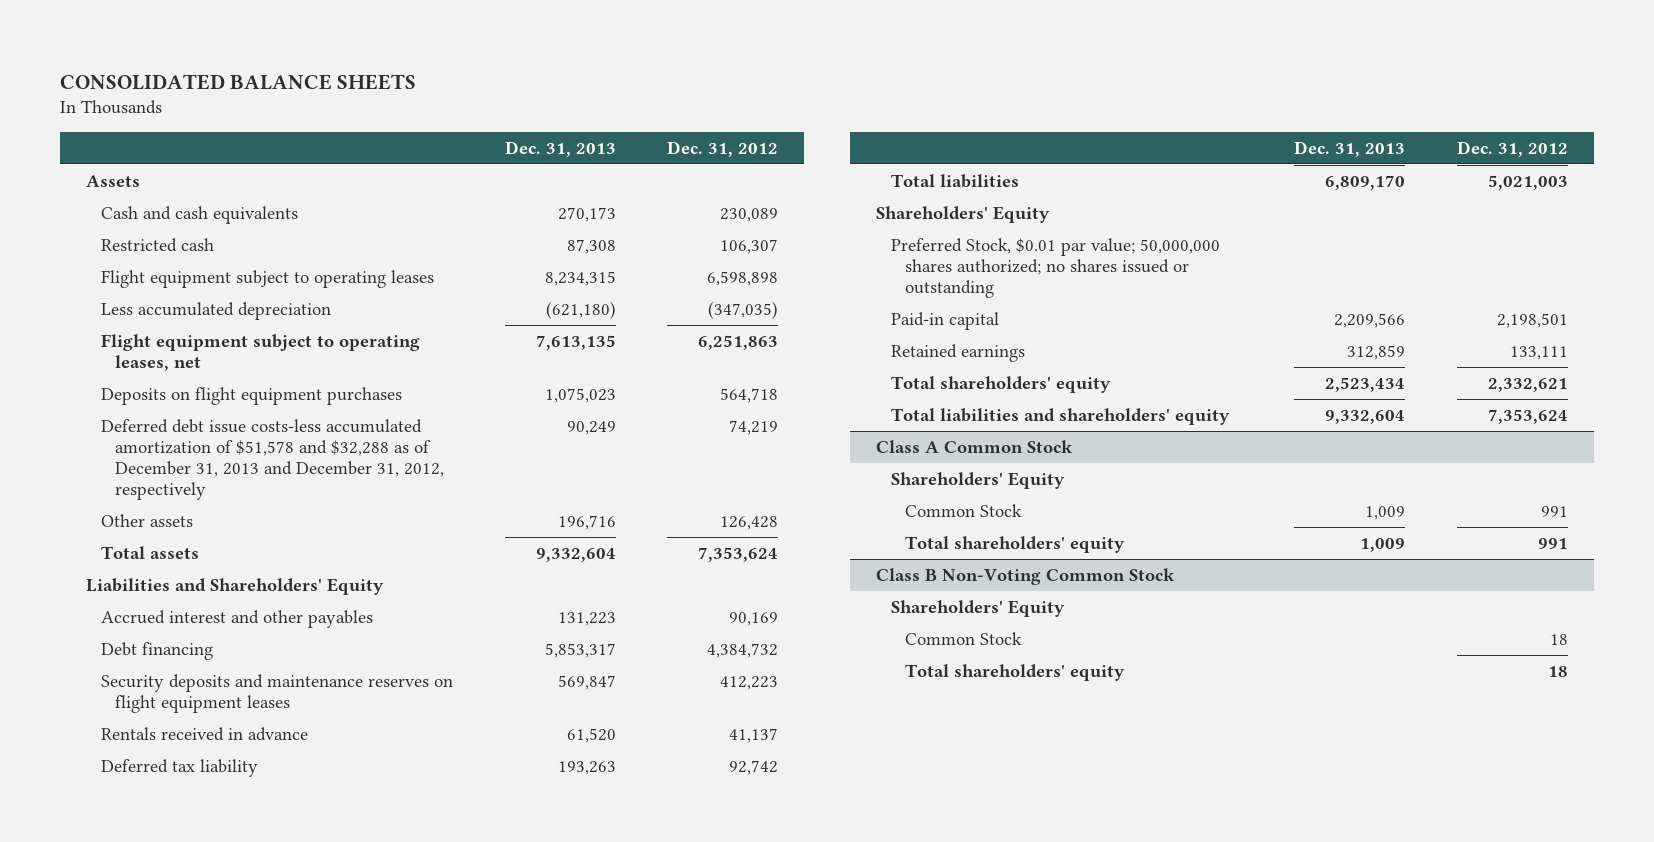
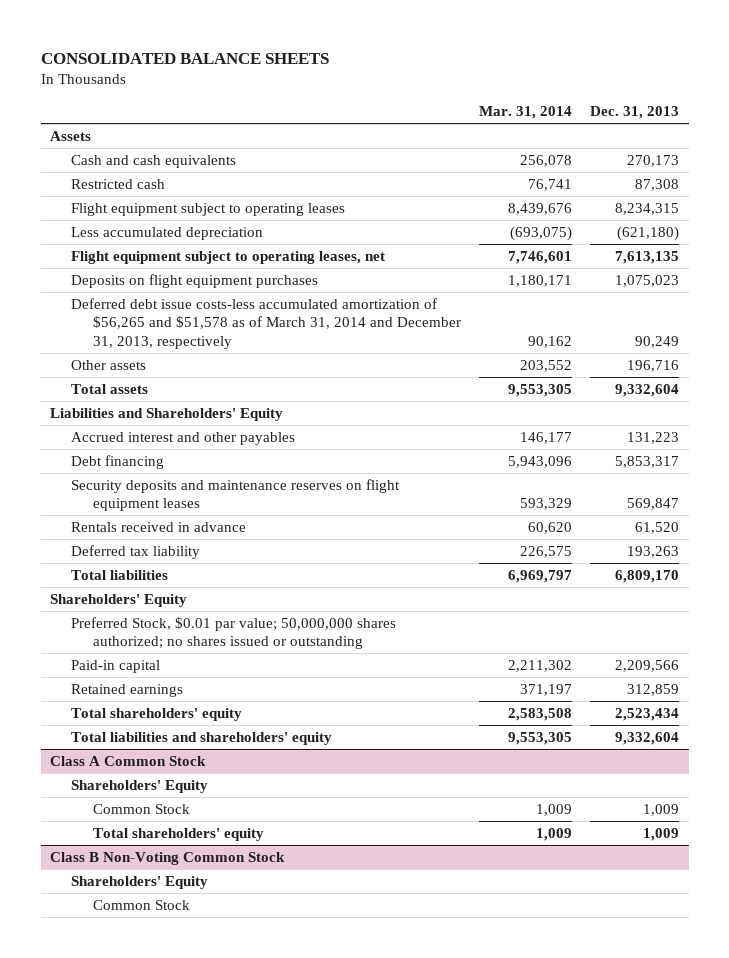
[667,140,779,157] Dec. 31, 2012 -> none
none -> [479,106,573,120] Mar. 31, 2014
[100,418,445,501] Deferred debt issue costs-less accumulated amortization of $51,578 and $32,288 as of December 31, 2013 and December 31, 2012, respectively -> [71,297,461,349] Deferred debt issue costs-less accumulated amortization of $56,265 and $51,578 as of March 31, 2014 and December 31, 2013, respectively
[905,663,1126,681] Total shareholders' equity -> none

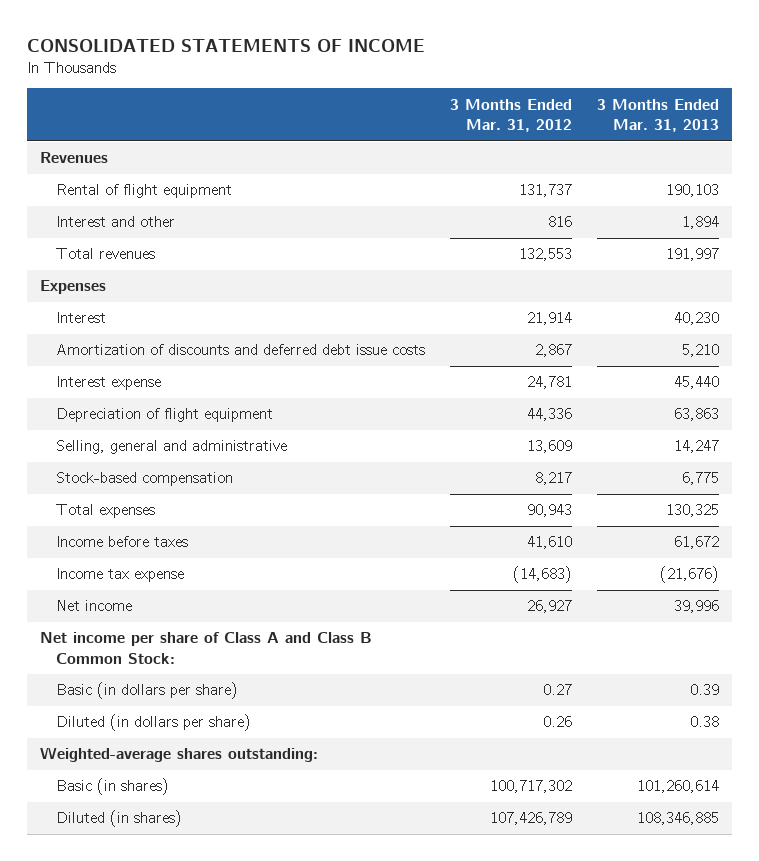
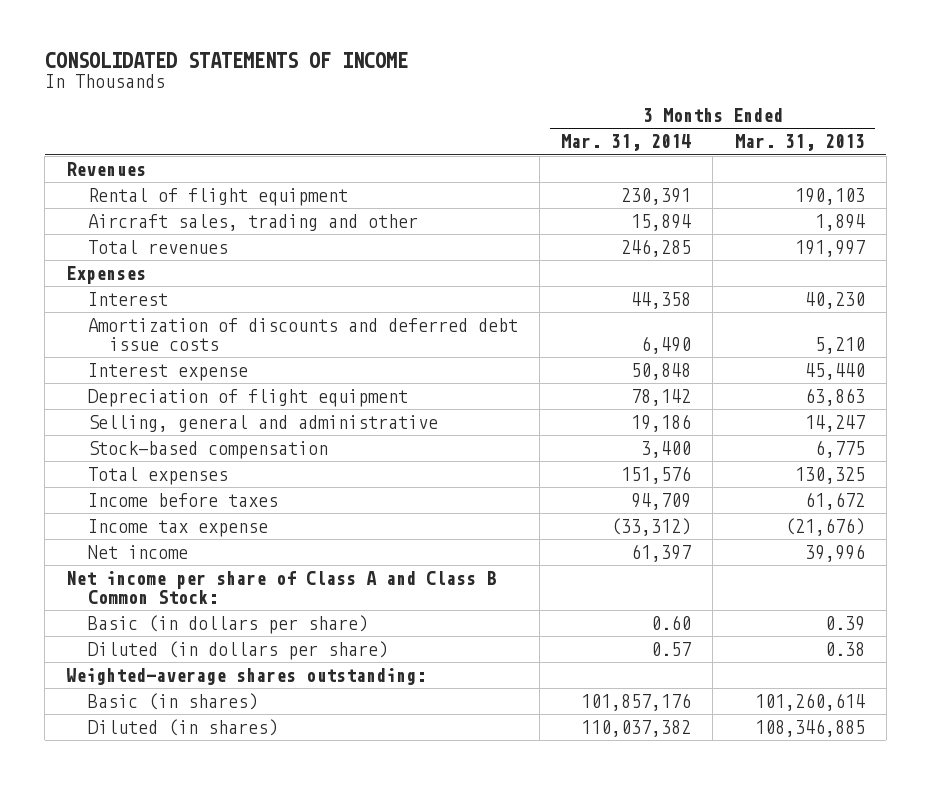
[449,98,572,132] 3 Months Ended Mar. 31, 2012 -> none
none -> [561,134,692,152] Mar. 31, 2014
[55,216,175,228] Interest and other -> [87,213,418,231] Aircraft sales, trading and other

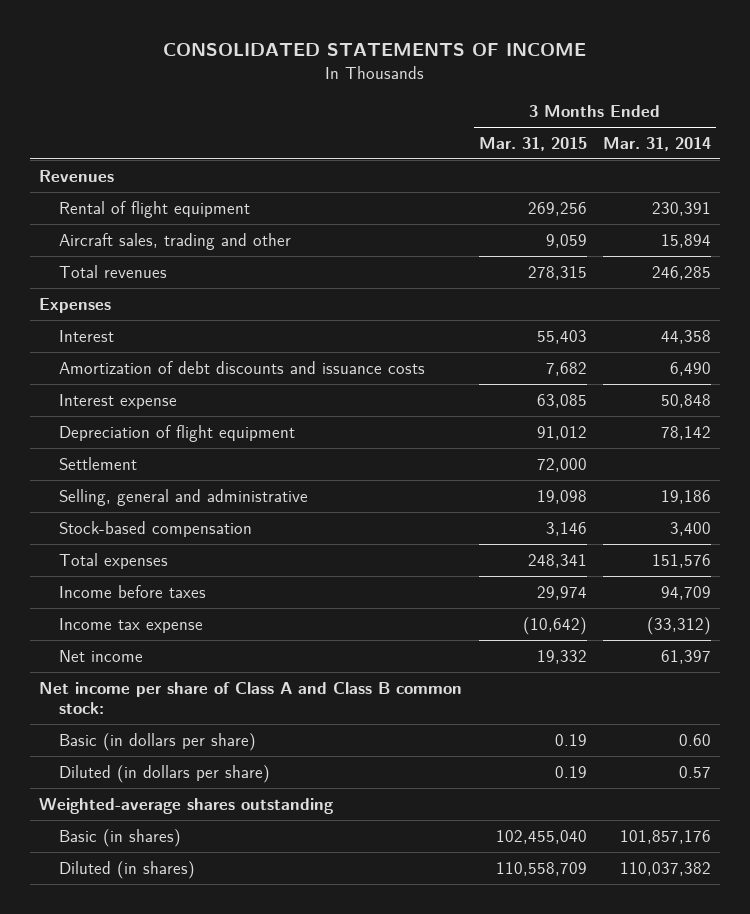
[734,134,865,152] Mar. 31, 2013 -> none
none -> [478,136,587,151] Mar. 31, 2015
[87,317,518,351] Amortization of discounts and deferred debt issue costs -> [59,360,426,374] Amortization of debt discounts and issuance costs
none -> [59,456,138,470] Settlement
[66,570,497,604] Net income per share of Class A and Class B Common Stock: -> [38,681,462,715] Net income per share of Class A and Class B common stock:
[66,667,427,685] Weighted-average shares outstanding: -> [38,797,334,814] Weighted-average shares outstanding

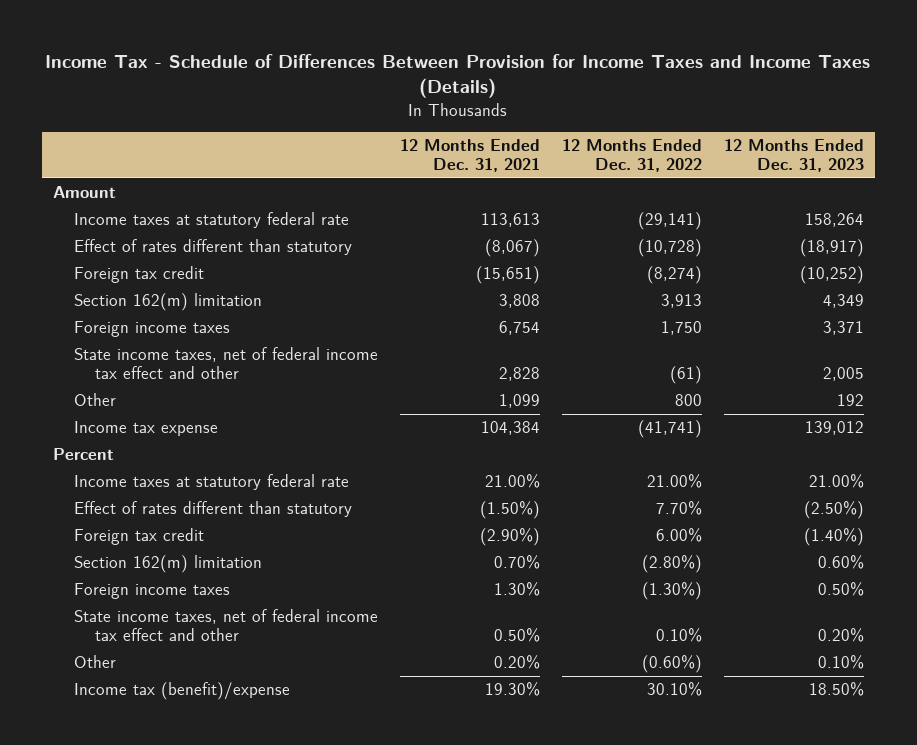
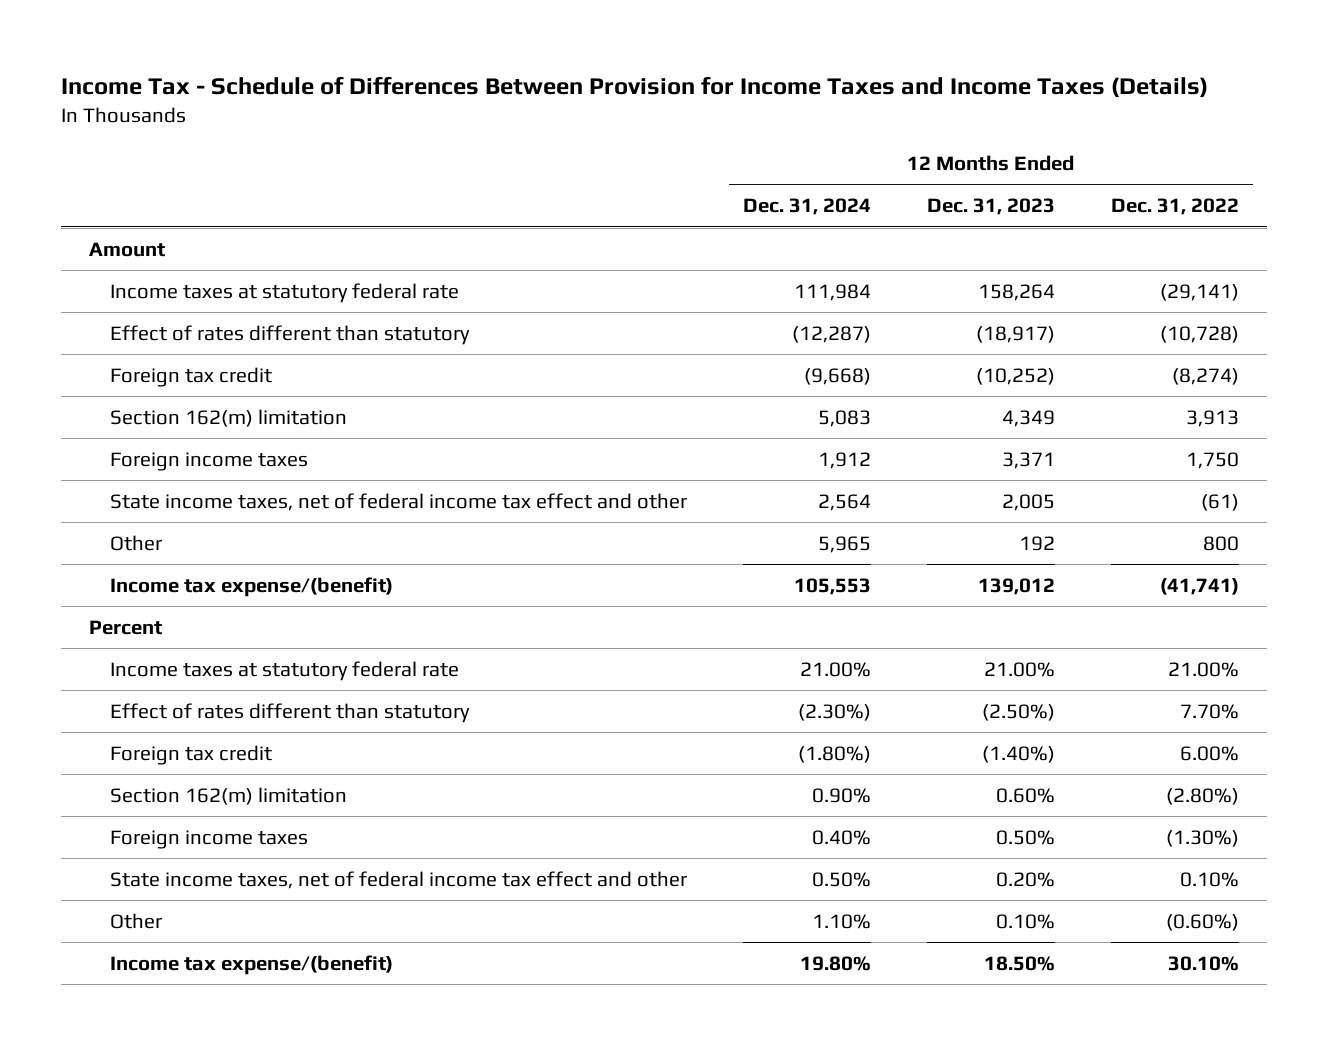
[399,139,540,173] 12 Months Ended Dec. 31, 2021 -> none
none -> [743,198,872,216] Dec. 31, 2024
[73,421,218,437] Income tax expense -> [110,576,394,597] Income tax expense/(benefit)
[73,682,290,701] Income tax (benefit)/expense -> [110,954,394,975] Income tax expense/(benefit)

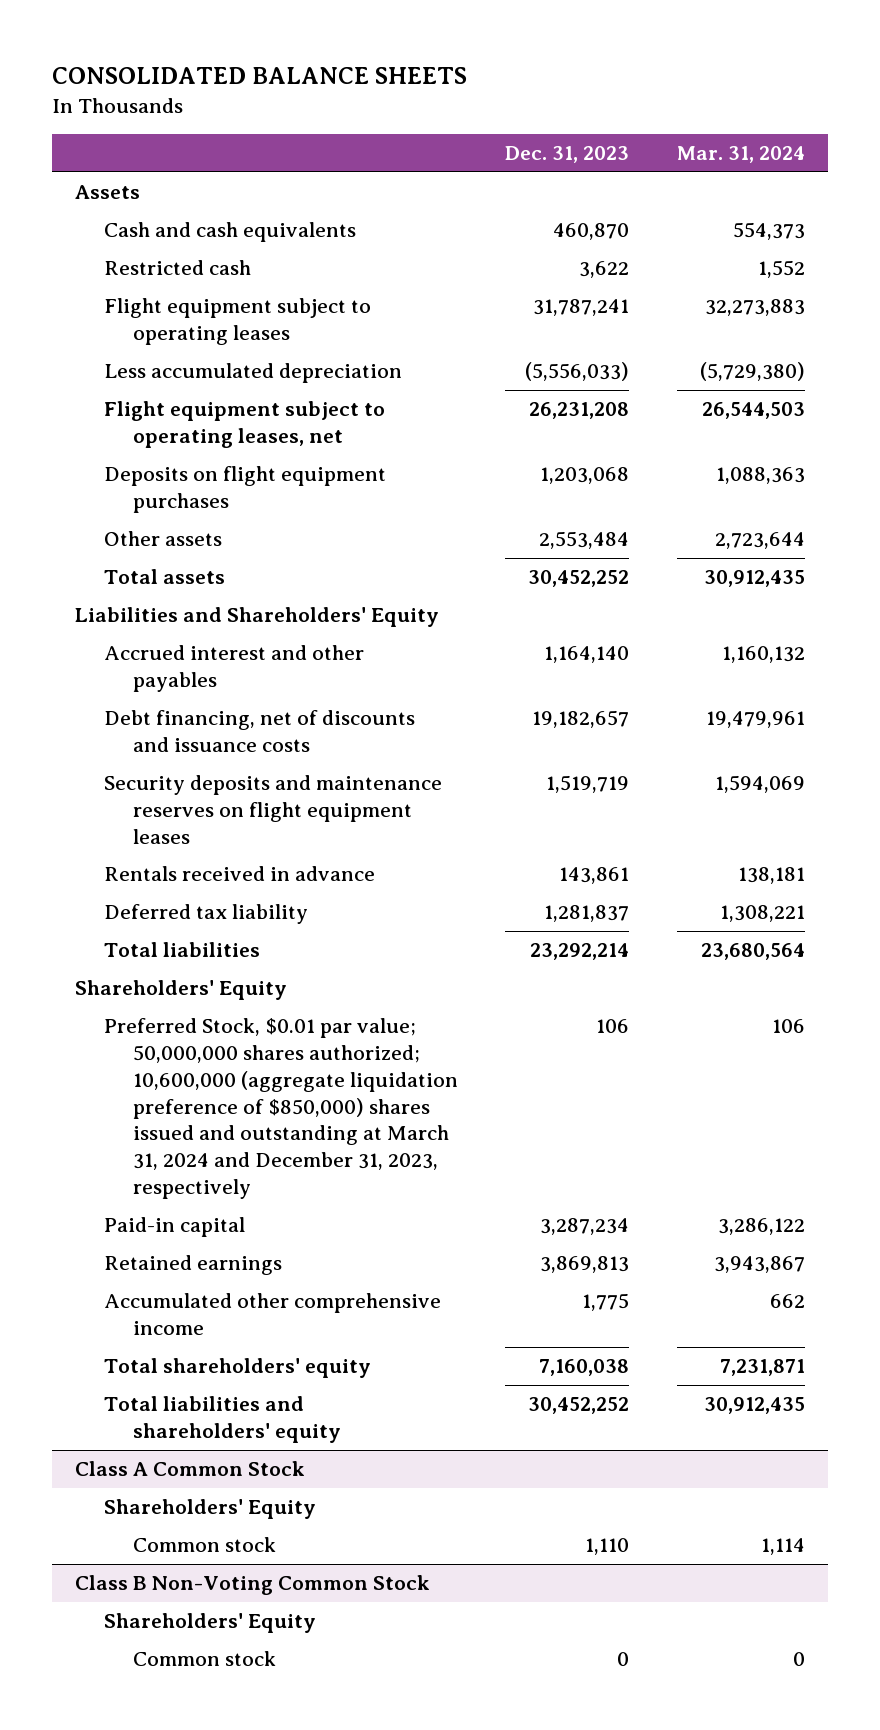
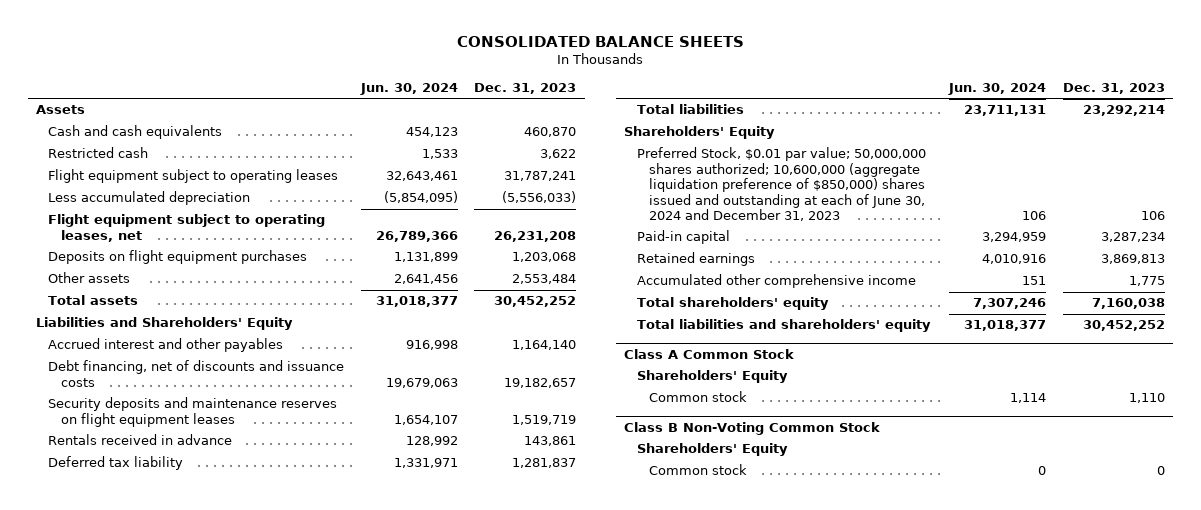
[676,145,805,163] Mar. 31, 2024 -> none
none -> [359,82,458,95] Jun. 30, 2024
[104,1018,459,1199] Preferred Stock, $0.01 par value; 50,000,000 shares authorized; 10,600,000 (aggregate liquidation preference of $850,000) shares issued and outstanding at March 31, 2024 and December 31, 2023, respectively -> [636,147,926,222] Preferred Stock, $0.01 par value; 50,000,000 shares authorized; 10,600,000 (aggregate liquidation preference of $850,000) shares issued and outstanding at each of June 30, 2024 and December 31, 2023

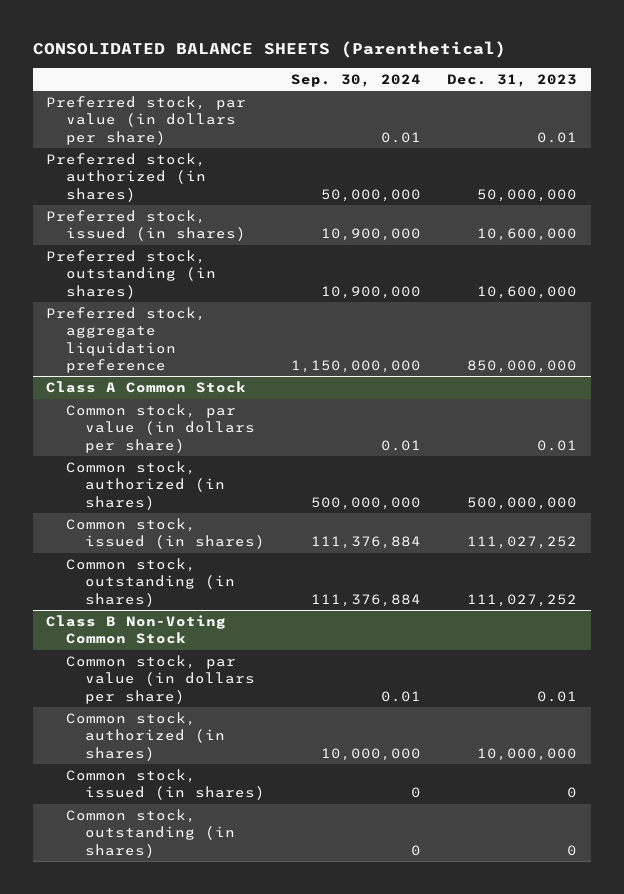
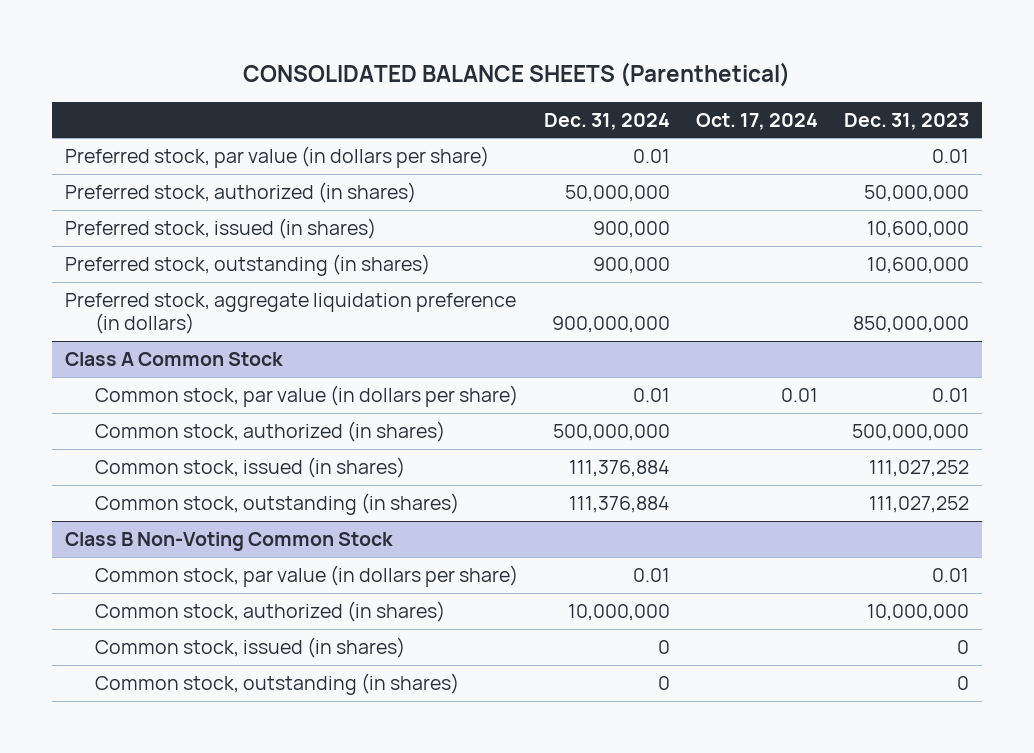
[291,73,422,87] Sep. 30, 2024 -> none
none -> [544,112,671,130] Dec. 31, 2024
none -> [695,112,818,130] Oct. 17, 2024
[46,307,207,373] Preferred stock, aggregate liquidation preference -> [64,292,516,335] Preferred stock, aggregate liquidation preference (in dollars)

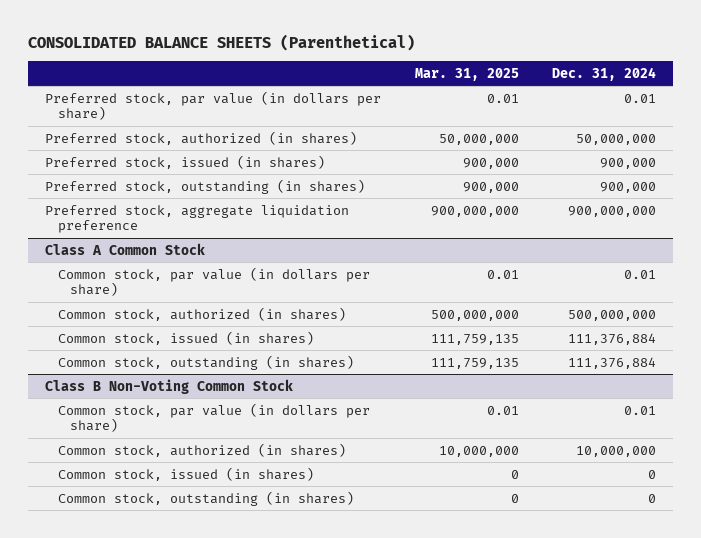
[695,112,818,130] Oct. 17, 2024 -> none
[843,112,969,130] Dec. 31, 2023 -> none
none -> [414,67,519,81] Mar. 31, 2025
[64,292,516,335] Preferred stock, aggregate liquidation preference (in dollars) -> [44,204,349,233] Preferred stock, aggregate liquidation preference

